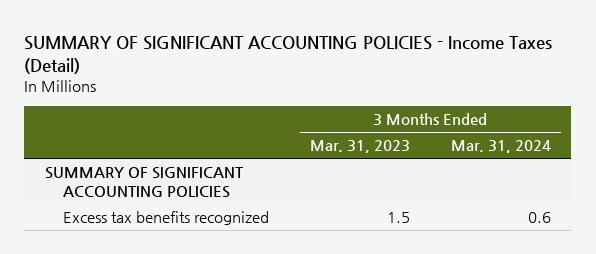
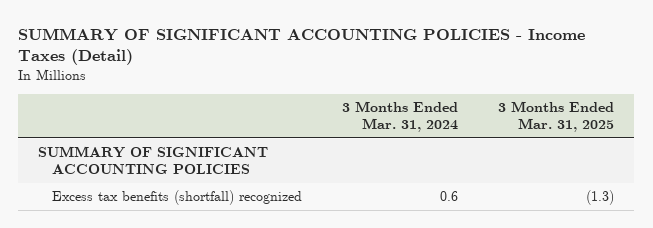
[309,140,410,154] Mar. 31, 2023 -> none
none -> [498,101,615,133] 3 Months Ended Mar. 31, 2025
[62,211,269,226] Excess tax benefits recognized -> [52,190,303,206] Excess tax benefits (shortfall) recognized

